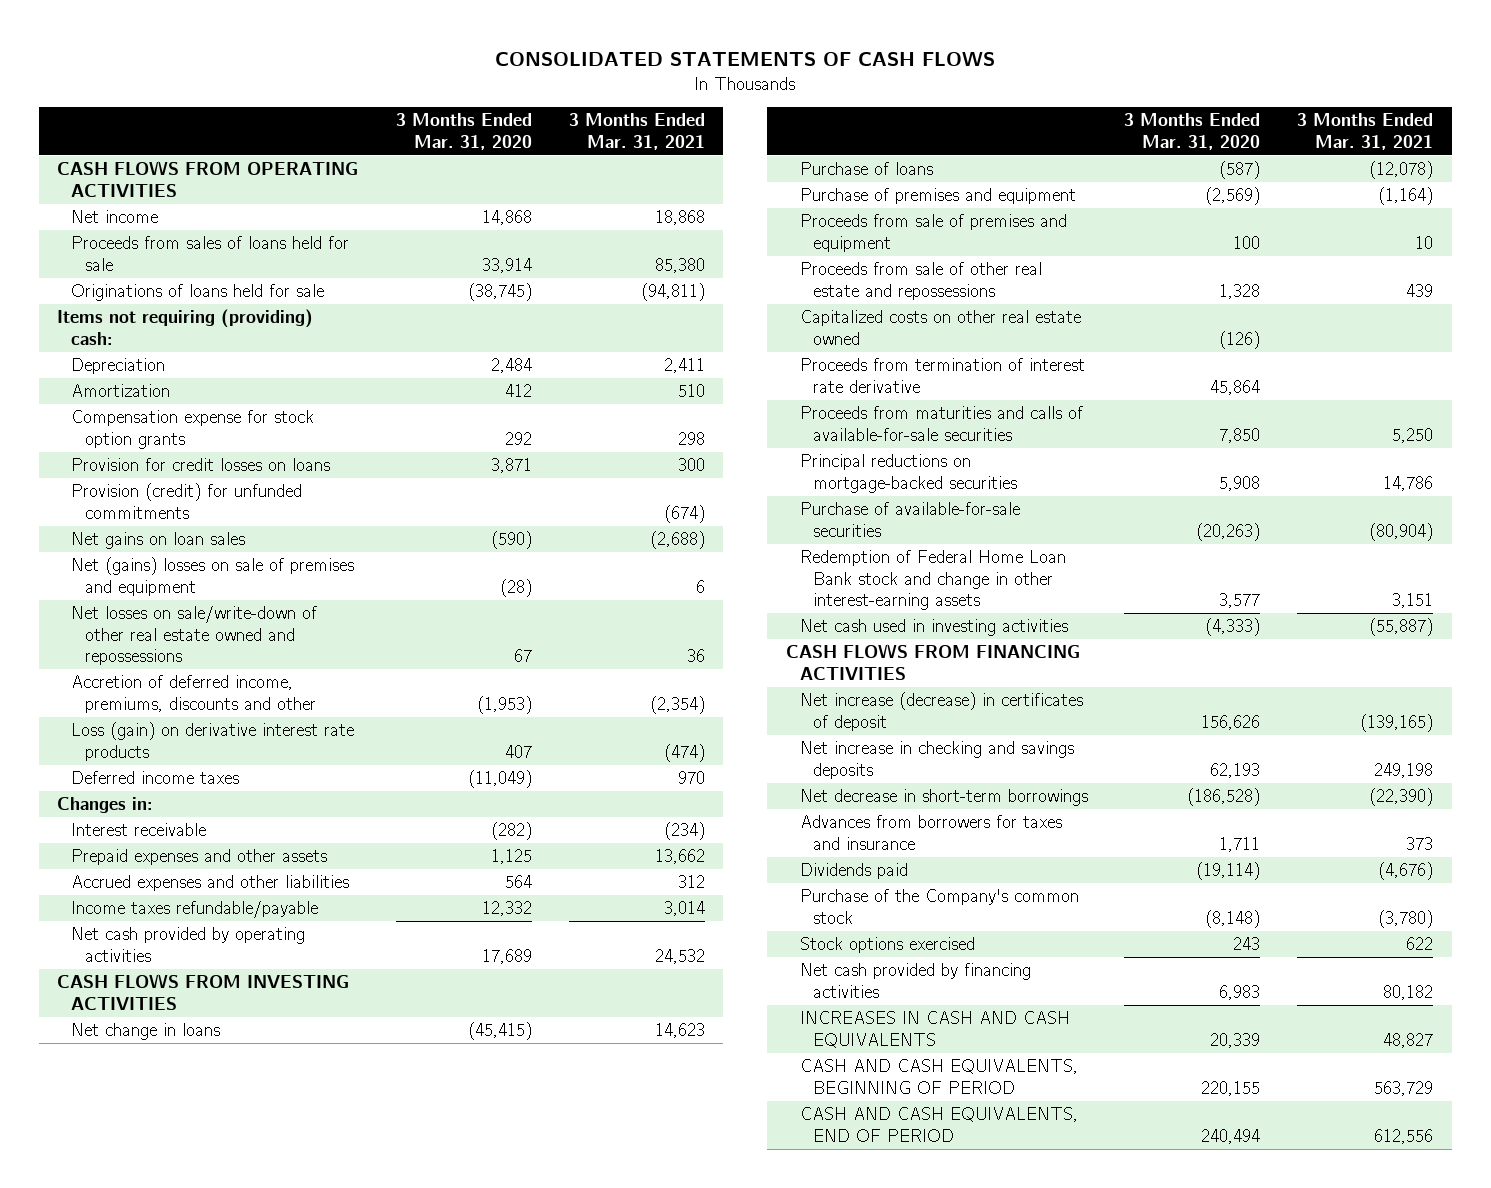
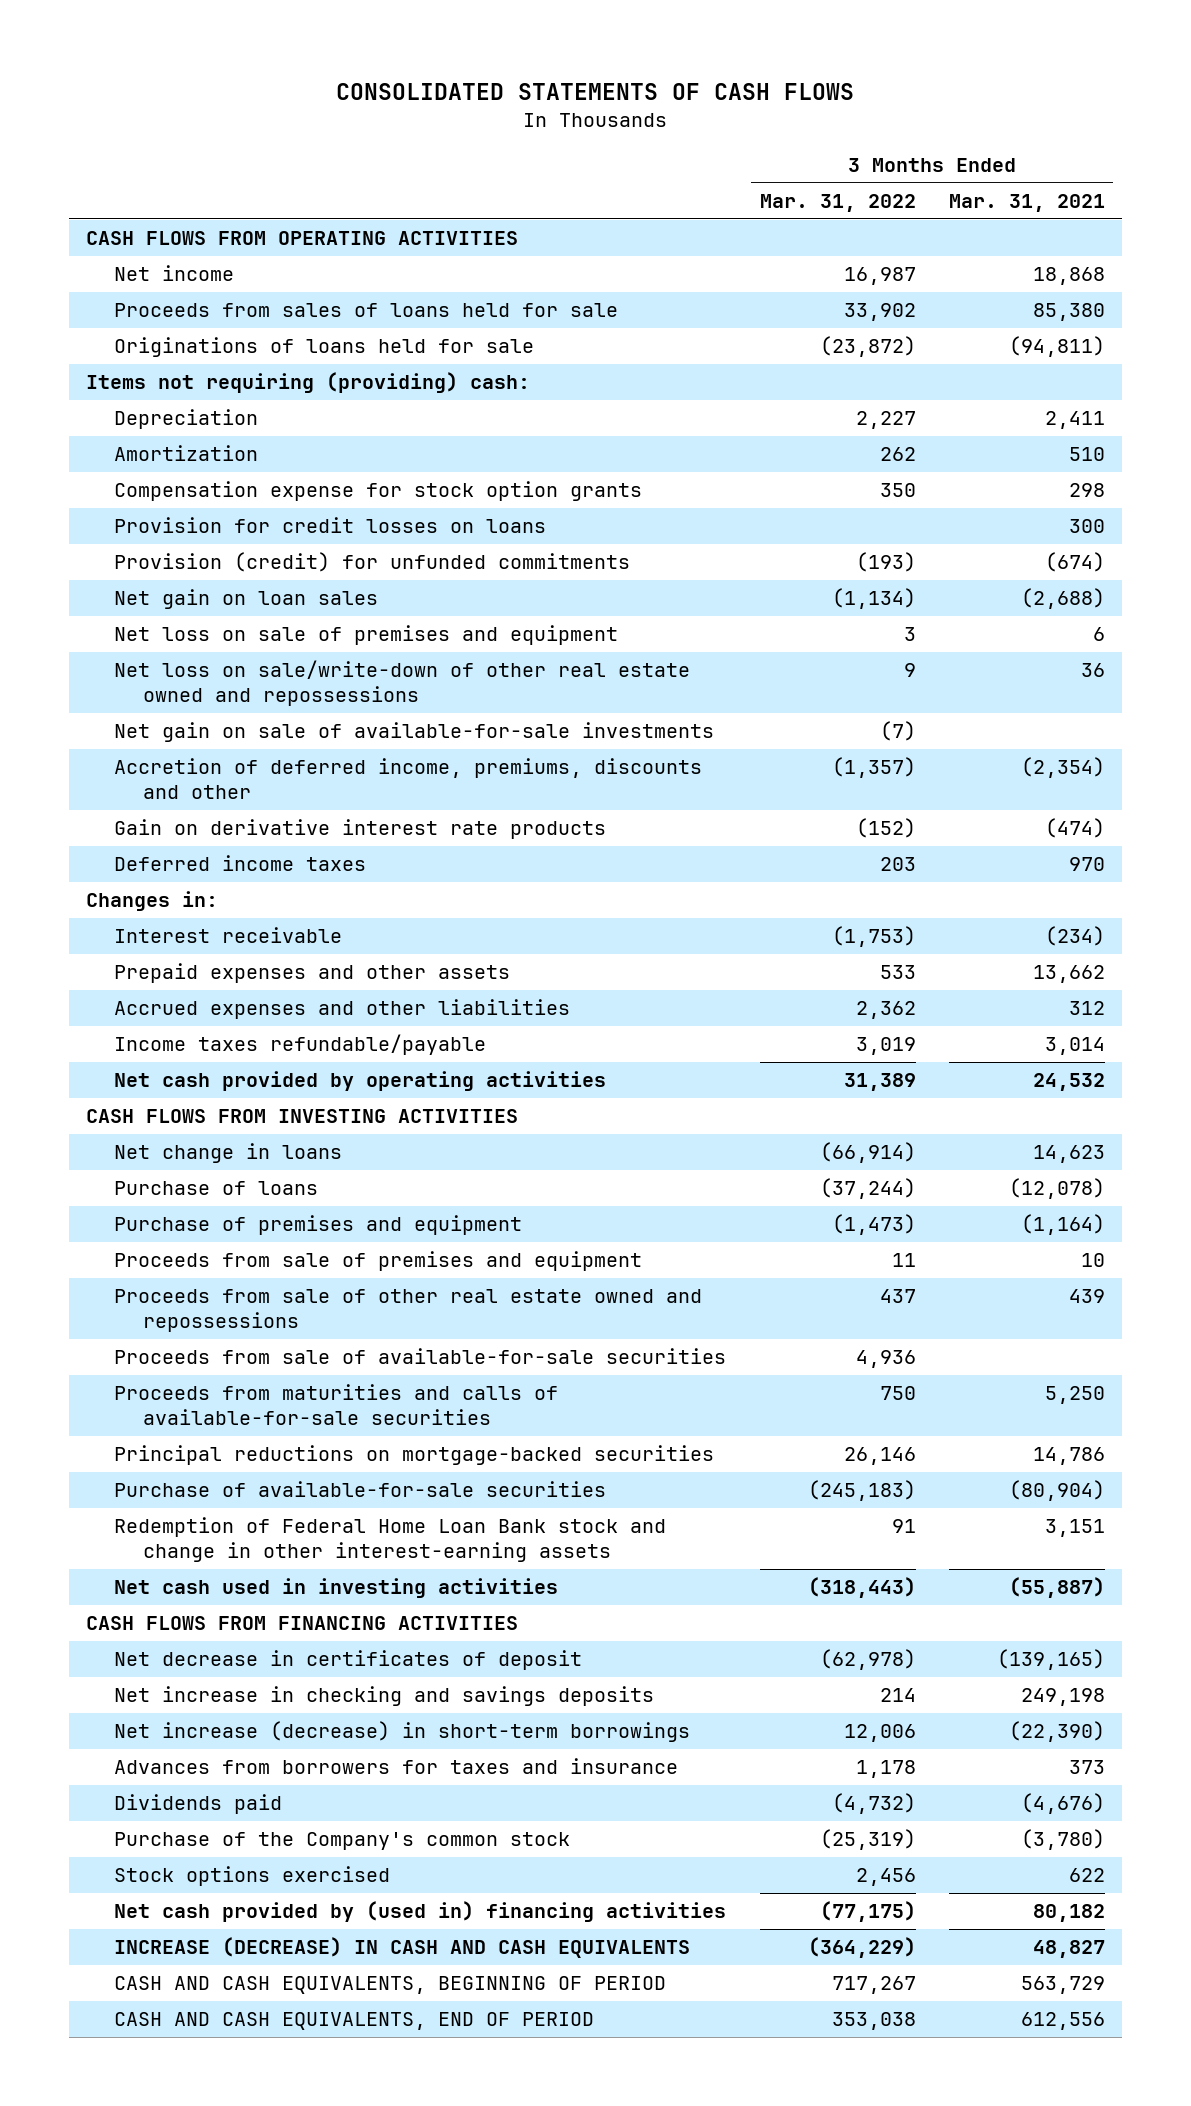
[396,113,533,150] 3 Months Ended Mar. 31, 2020 -> none
none -> [759,193,916,212] Mar. 31, 2022
[71,532,246,550] Net gains on loan sales -> [114,589,379,610] Net gain on loan sales
[71,557,355,596] Net (gains) losses on sale of premises and equipment -> [114,625,619,646] Net loss on sale of premises and equipment
[71,606,318,666] Net losses on sale/write-down of other real estate owned and repossessions -> [114,660,691,707] Net loss on sale/write-down of other real estate owned and repossessions
none -> [114,722,715,743] Net gain on sale of available-for-sale investments
[71,722,355,761] Loss (gain) on derivative interest rate products -> [114,819,607,840] Gain on derivative interest rate products
[799,310,1081,345] Capitalized costs on other real estate owned -> none
[799,358,1085,393] Proceeds from termination of interest rate derivative -> none
[799,262,1042,300] Proceeds from sale of other real estate and repossessions -> [114,1289,703,1333] Proceeds from sale of other real estate owned and repossessions
none -> [114,1348,727,1365] Proceeds from sale of available-for-sale securities
[799,692,1083,731] Net increase (decrease) in certificates of deposit -> [114,1650,583,1671] Net decrease in certificates of deposit
[799,789,1088,807] Net decrease in short-term borrowings -> [114,1721,691,1743] Net increase (decrease) in short-term borrowings
[799,963,1031,998] Net cash provided by financing activities -> [114,1901,727,1923] Net cash provided by (used in) financing activities
[799,1011,1070,1048] INCREASES IN CASH AND CASH EQUIVALENTS -> [114,1937,691,1959] INCREASE (DECREASE) IN CASH AND CASH EQUIVALENTS

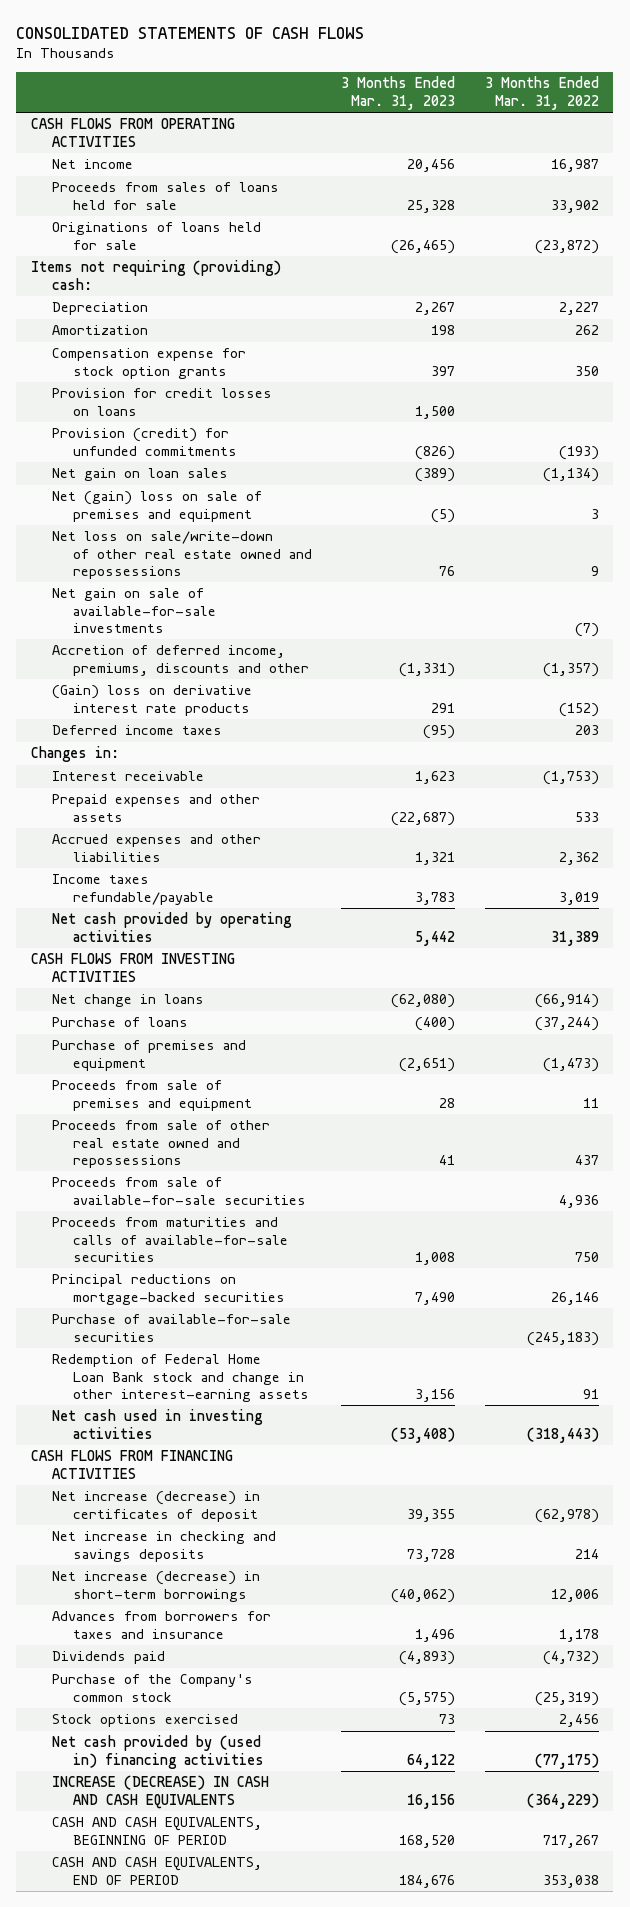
[948,193,1105,212] Mar. 31, 2021 -> none
none -> [341,76,456,110] 3 Months Ended Mar. 31, 2023
[114,625,619,646] Net loss on sale of premises and equipment -> [52,491,263,522] Net (gain) loss on sale of premises and equipment
[114,819,607,840] Gain on derivative interest rate products -> [52,685,253,716] (Gain) loss on derivative interest rate products
[114,1650,583,1671] Net decrease in certificates of deposit -> [52,1491,261,1522] Net increase (decrease) in certificates of deposit

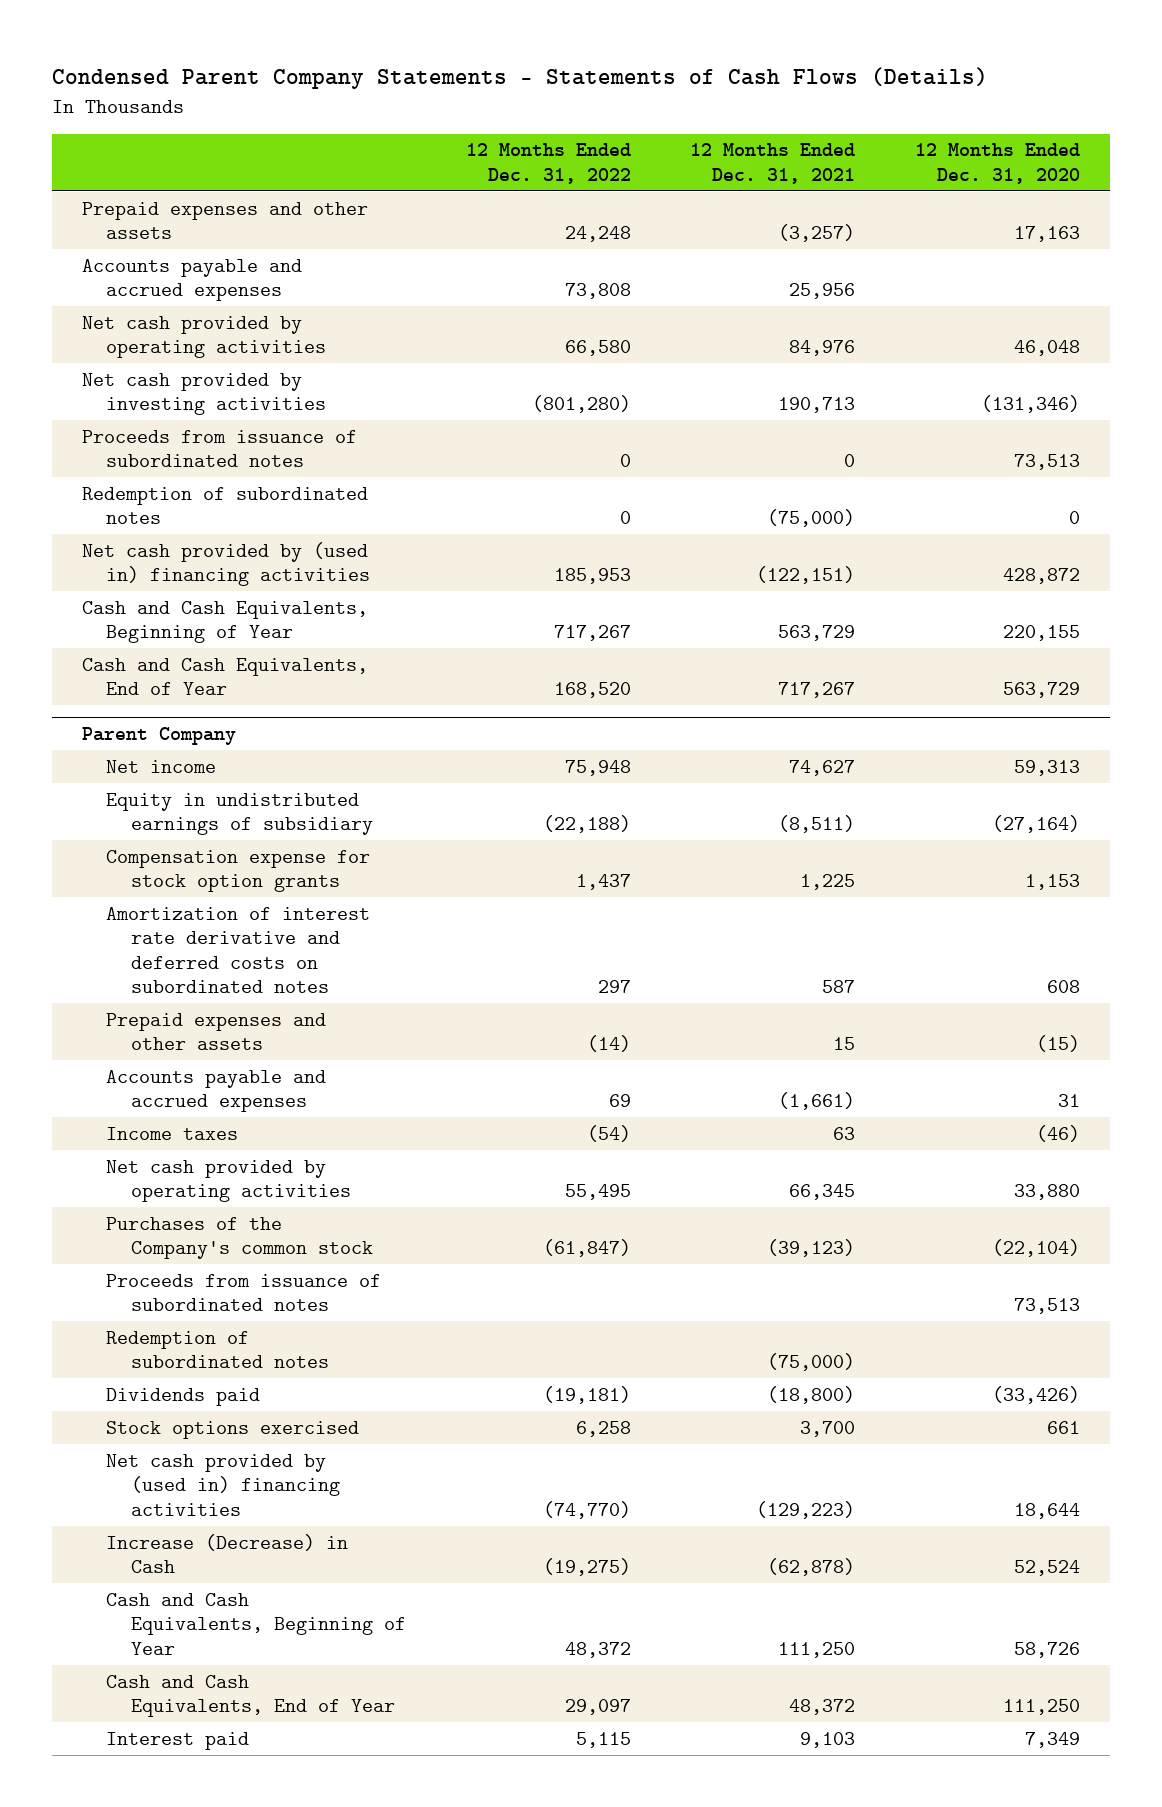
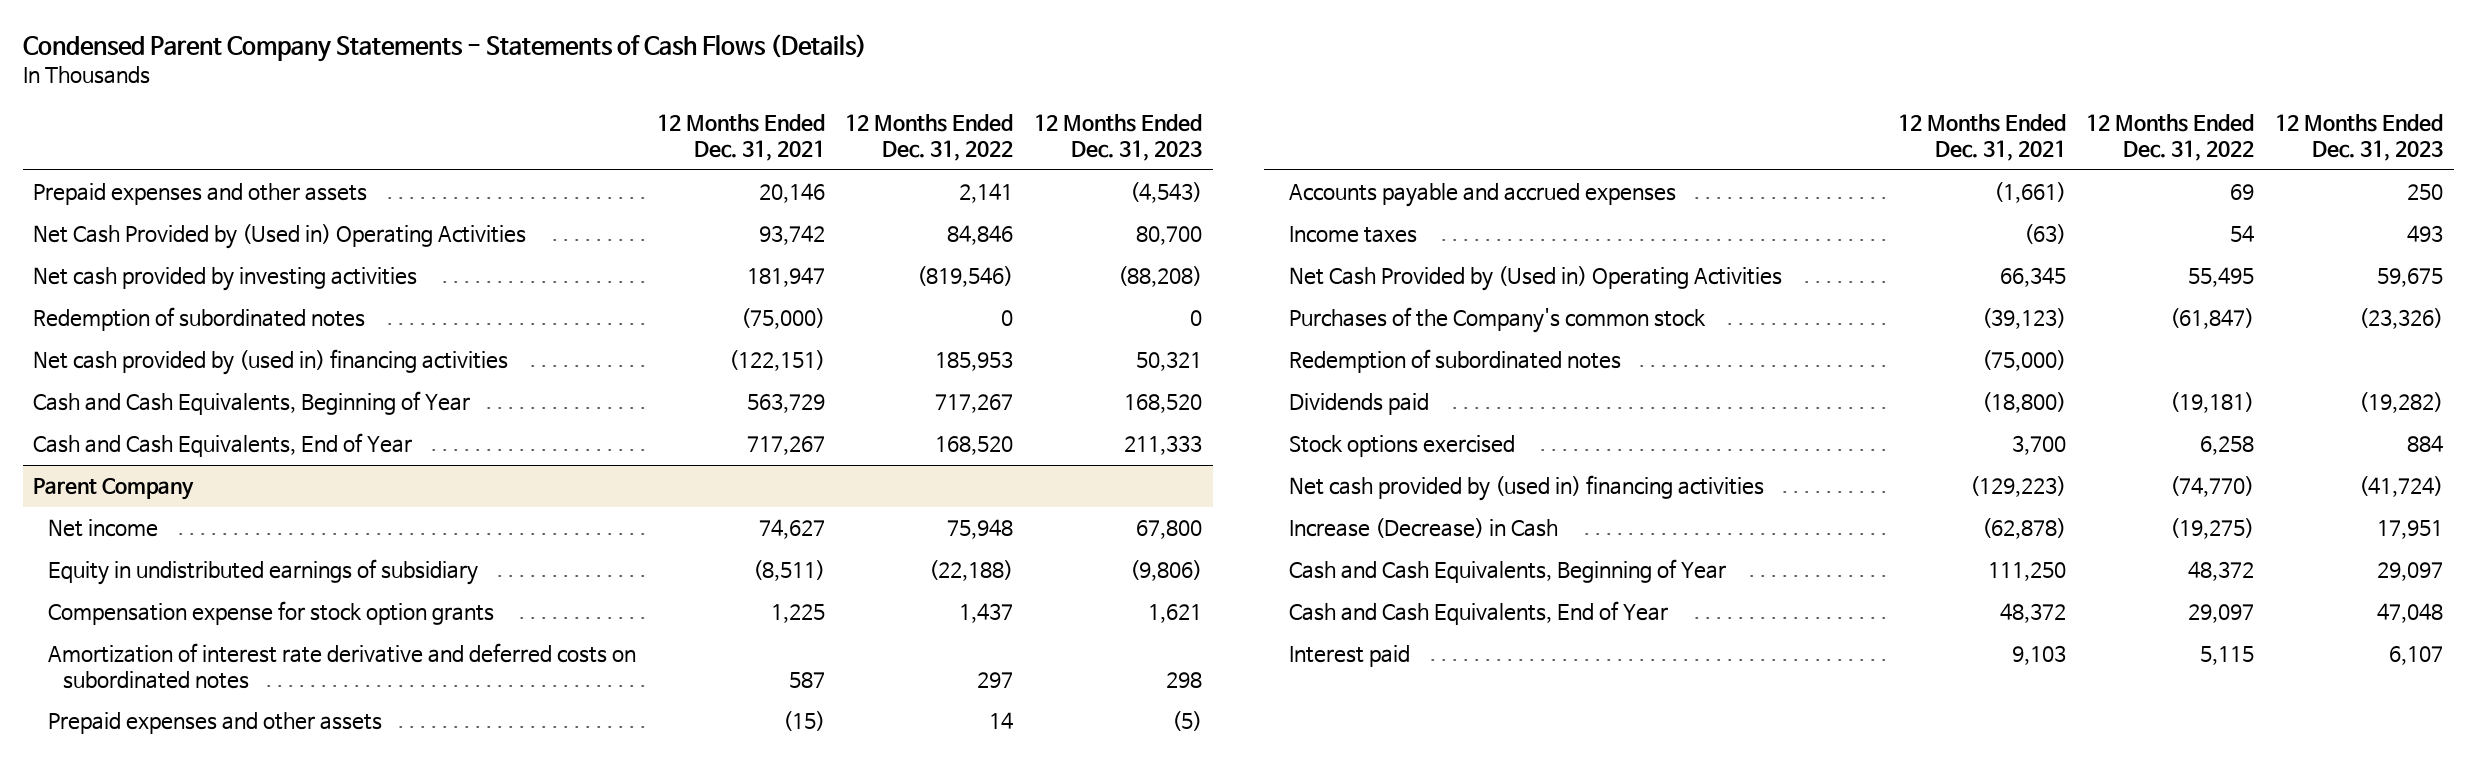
[915,143,1081,184] 12 Months Ended Dec. 31, 2020 -> none
none -> [1034,114,1203,162] 12 Months Ended Dec. 31, 2023
[81,258,302,302] Accounts payable and accrued expenses -> none
[81,429,357,468] Proceeds from issuance of subordinated notes -> none
[564,226,631,243] 24,248 -> [959,183,1014,204] 2,141
[778,224,856,243] (3,257) -> [758,183,825,204] 20,146
[81,315,327,359] Net cash provided by operating activities -> [33,224,527,250] Net Cash Provided by (Used in) Operating Activities
[564,340,631,357] 66,580 -> [947,225,1014,246] 84,846
[789,340,856,357] 84,976 -> [758,225,825,246] 93,742
[531,395,631,414] (801,280) -> [917,266,1014,288] (819,546)
[778,397,856,414] 190,713 -> [746,267,825,288] 181,947
[586,1035,631,1053] (14) -> [989,712,1014,730] 14
[833,1037,856,1051] 15 -> [782,711,825,732] (15)
[586,1124,631,1142] (54) -> [2230,225,2255,243] 54
[833,1126,856,1140] 63 -> [2023,224,2066,245] (63)
[106,1159,351,1203] Net cash provided by operating activities -> [1288,266,1782,292] Net Cash Provided by (Used in) Operating Activities
[106,1273,382,1312] Proceeds from issuance of subordinated notes -> none

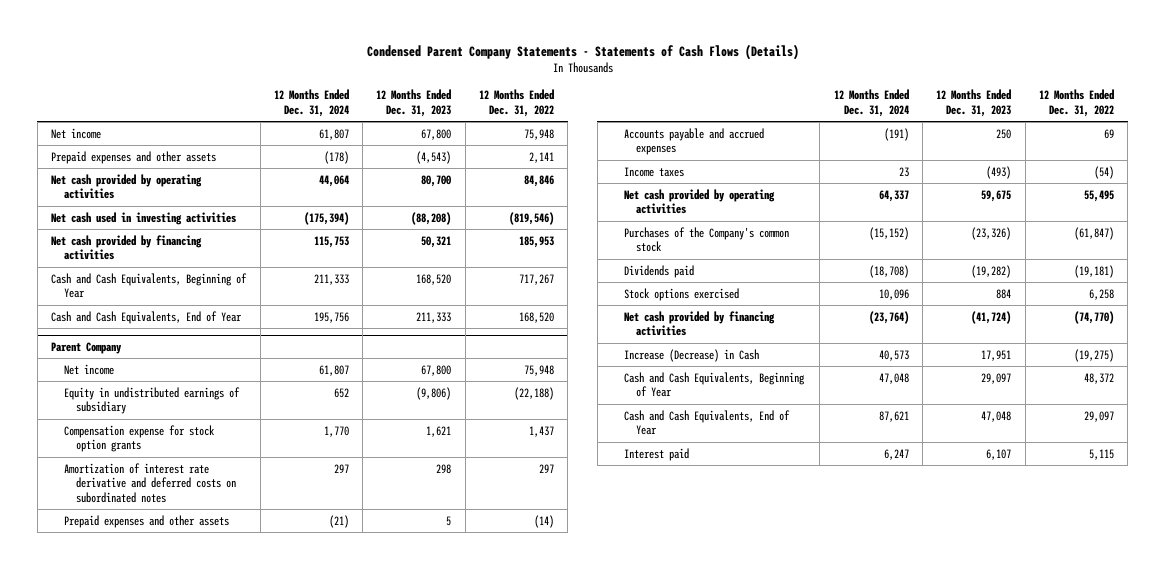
[656,114,825,162] 12 Months Ended Dec. 31, 2021 -> none
none -> [273,89,349,117] 12 Months Ended Dec. 31, 2024
none -> [51,127,102,139] Net income
[33,307,366,332] Redemption of subordinated notes -> none
[33,224,527,250] Net Cash Provided by (Used in) Operating Activities -> [51,173,203,200] Net cash provided by operating activities
[33,267,418,292] Net cash provided by investing activities -> [51,211,237,225] Net cash used in investing activities
[33,349,509,376] Net cash provided by (used in) financing activities -> [51,234,203,261] Net cash provided by financing activities
[989,712,1014,730] 14 -> [534,514,555,528] (14)
[1172,711,1203,732] (5) -> [446,515,452,526] 5
[2230,225,2255,243] 54 -> [1093,165,1114,179] (54)
[2407,225,2444,243] 493 -> [986,165,1012,179] (493)
[1288,266,1782,292] Net Cash Provided by (Used in) Operating Activities -> [623,188,775,215] Net cash provided by operating activities
[1288,349,1621,374] Redemption of subordinated notes -> none
[1288,475,1764,502] Net cash provided by (used in) financing activities -> [623,310,775,337] Net cash provided by financing activities

